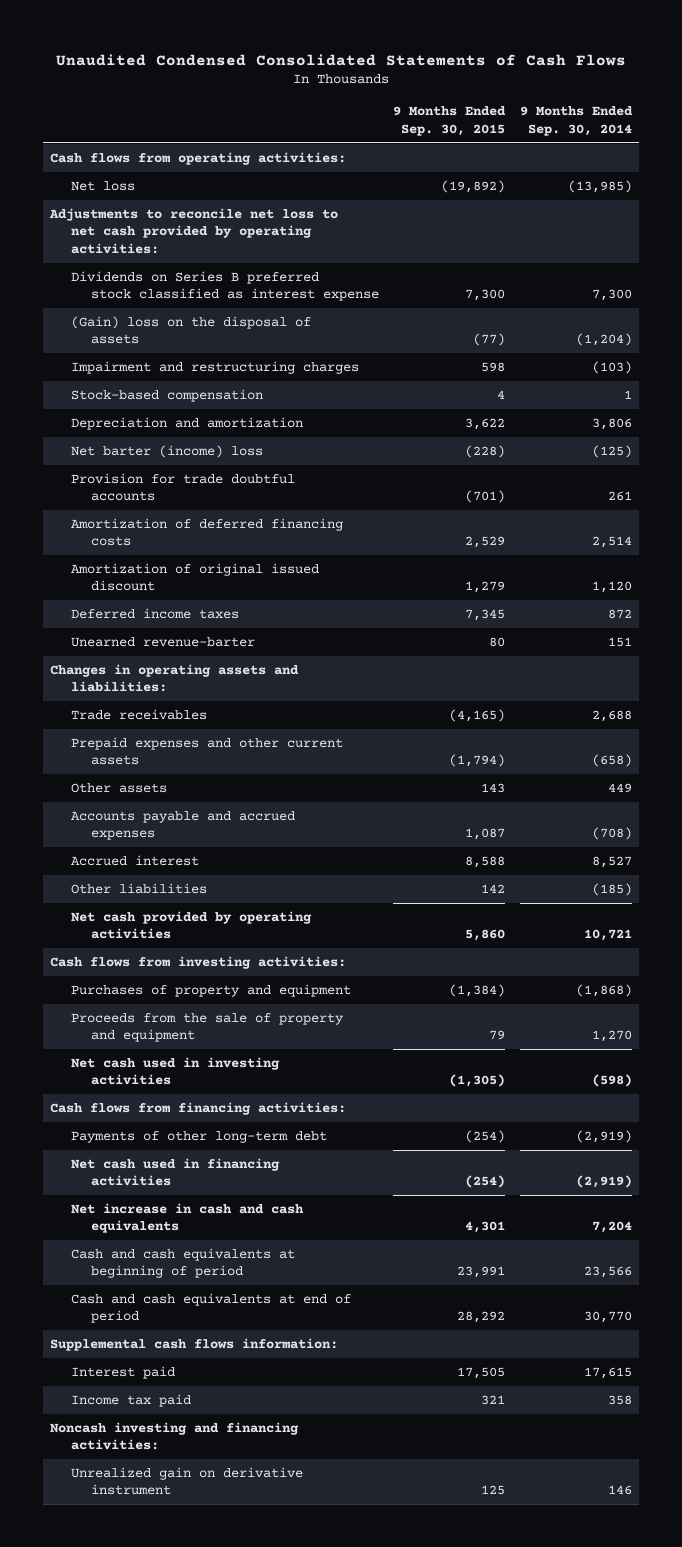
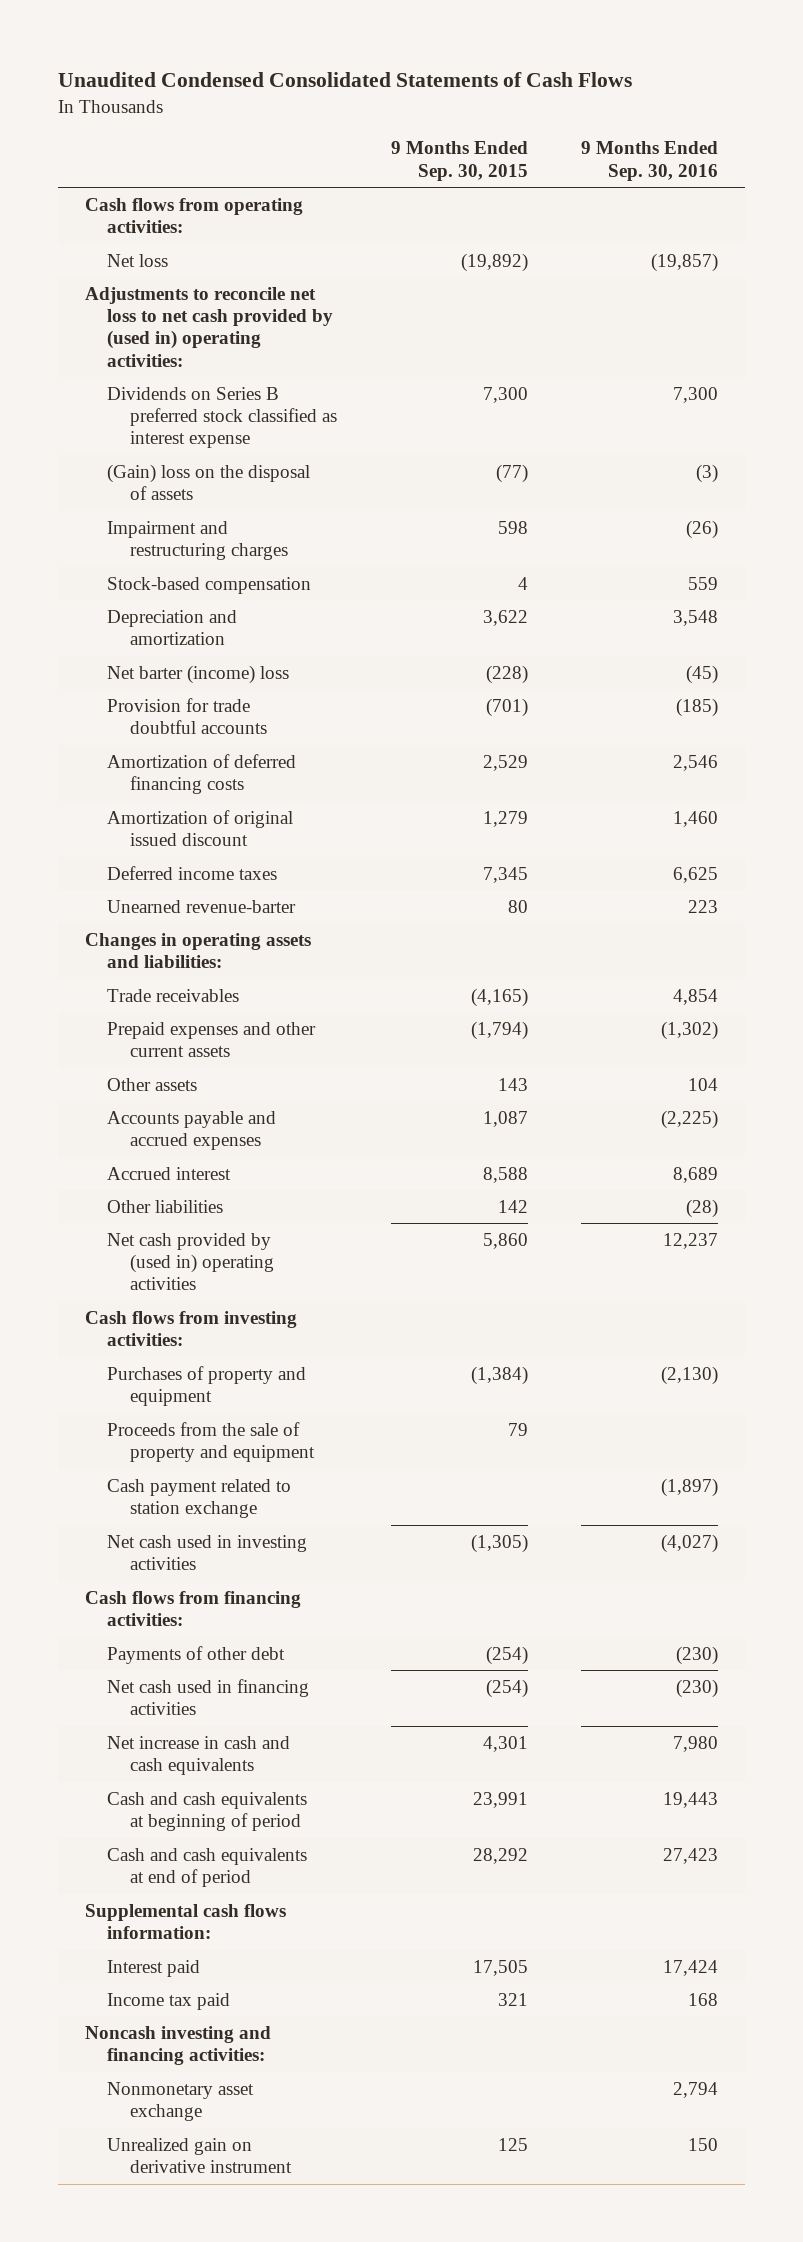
[519,106,633,136] 9 Months Ended Sep. 30, 2014 -> none
none -> [581,141,719,181] 9 Months Ended Sep. 30, 2016
[49,208,339,254] Adjustments to reconcile net loss to net cash provided by operating activities: -> [84,286,334,367] Adjustments to reconcile net loss to net cash provided by (used in) operating activities:
[70,911,312,940] Net cash provided by operating activities -> [107,1232,275,1291] Net cash provided by (used in) operating activities
none -> [107,1478,292,1519] Cash payment related to station exchange
[70,1131,327,1144] Payments of other long-term debt -> [107,1645,286,1664] Payments of other debt
none -> [107,2081,255,2122] Nonmonetary asset exchange

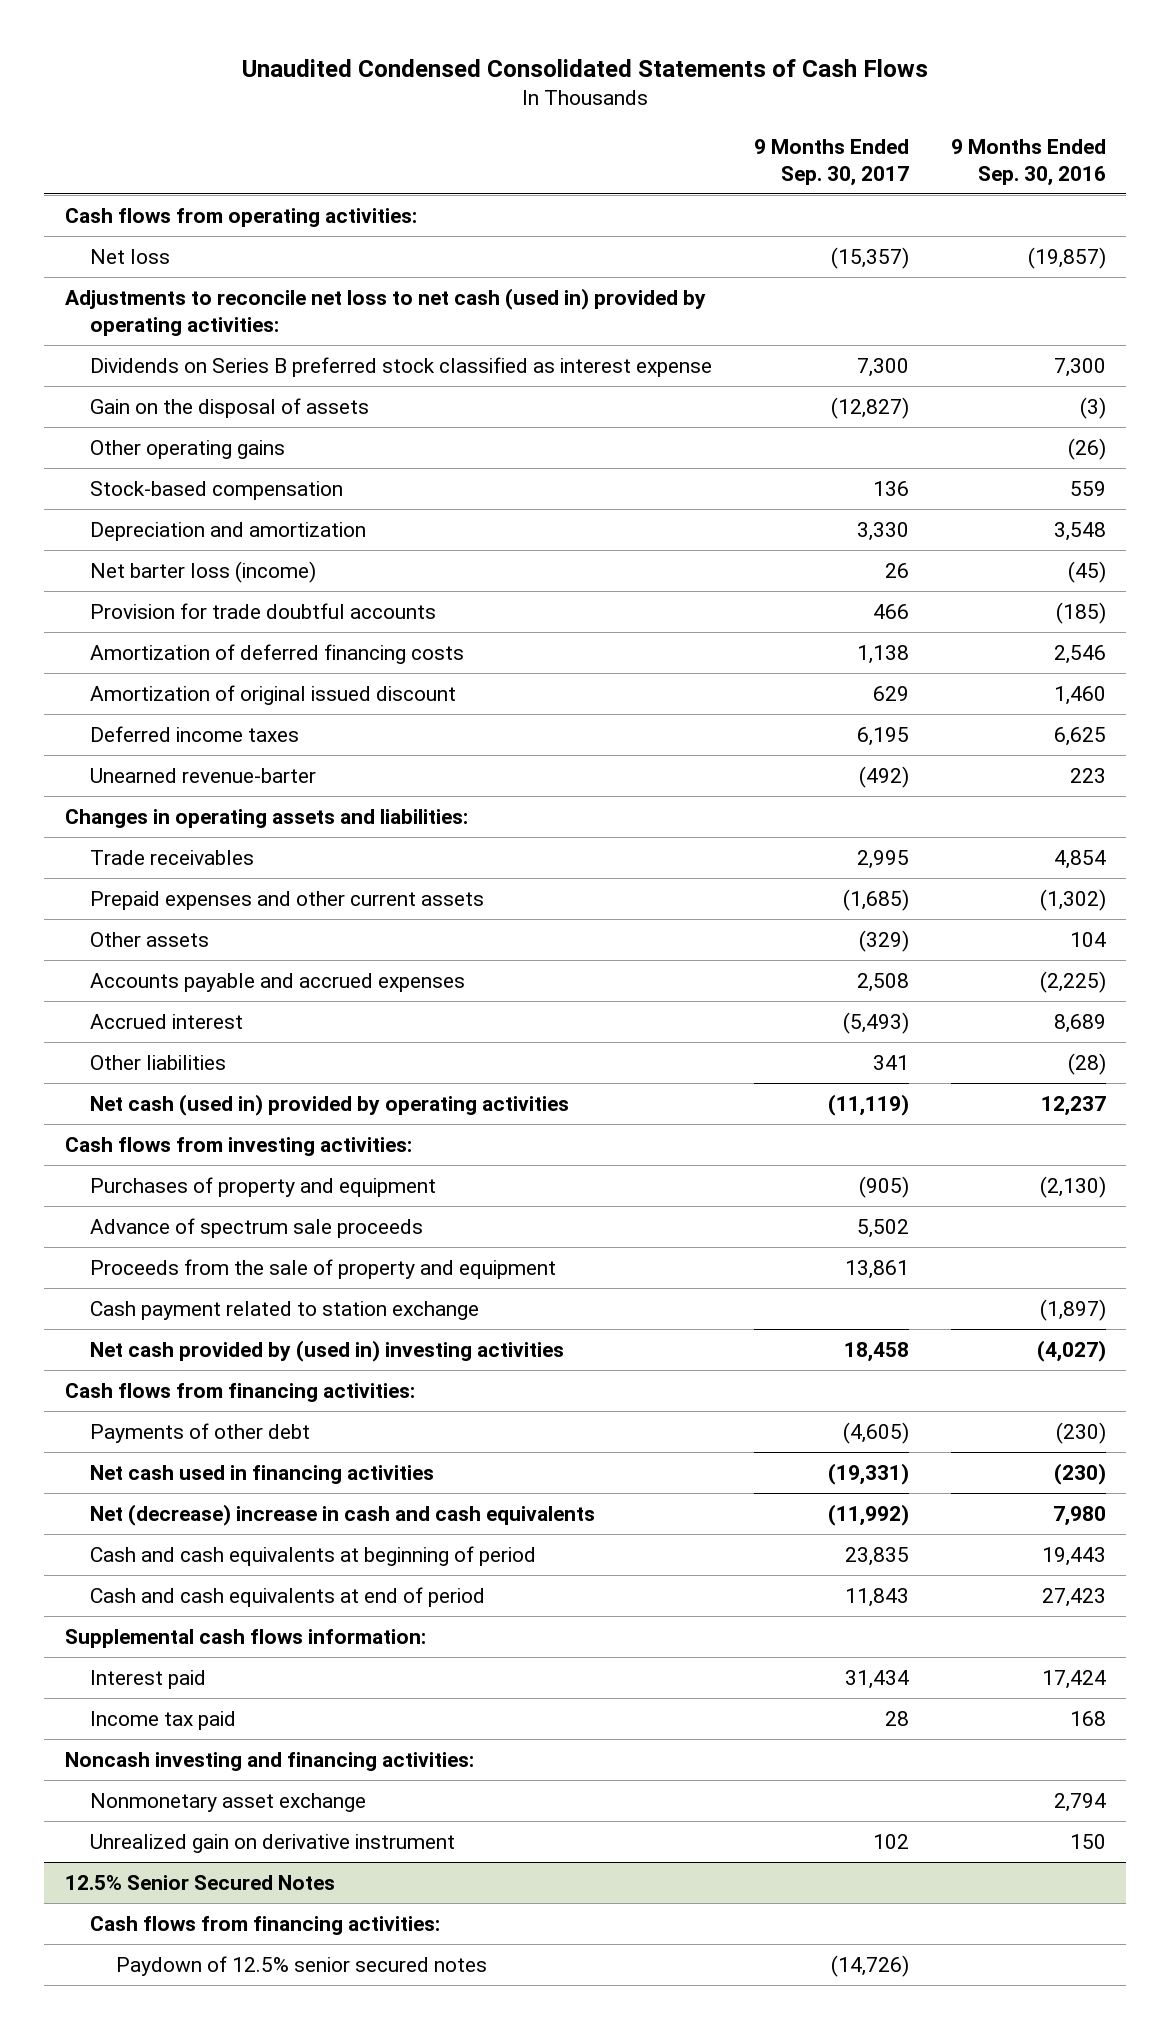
[390,141,528,181] 9 Months Ended Sep. 30, 2015 -> none
none -> [754,138,910,186] 9 Months Ended Sep. 30, 2017
[84,286,334,367] Adjustments to reconcile net loss to net cash provided by (used in) operating activities: -> [64,287,706,336] Adjustments to reconcile net loss to net cash (used in) provided by operating activities:
[107,520,289,561] Impairment and restructuring charges -> none
[107,463,311,501] (Gain) loss on the disposal of assets -> [90,397,370,418] Gain on the disposal of assets
none -> [90,439,286,459] Other operating gains
[107,664,290,684] Net barter (income) loss -> [90,560,317,583] Net barter loss (income)
[107,1232,275,1291] Net cash provided by (used in) operating activities -> [90,1093,570,1116] Net cash (used in) provided by operating activities
none -> [90,1217,424,1238] Advance of spectrum sale proceeds
[107,1534,308,1571] Net cash used in investing activities -> [90,1339,565,1362] Net cash provided by (used in) investing activities
[107,1735,291,1776] Net increase in cash and cash equivalents -> [90,1503,596,1526] Net (decrease) increase in cash and cash equivalents
none -> [64,1874,335,1890] 12.5% Senior Secured Notes
none -> [90,1915,441,1935] Cash flows from financing activities:
none -> [116,1955,488,1976] Paydown of 12.5% senior secured notes

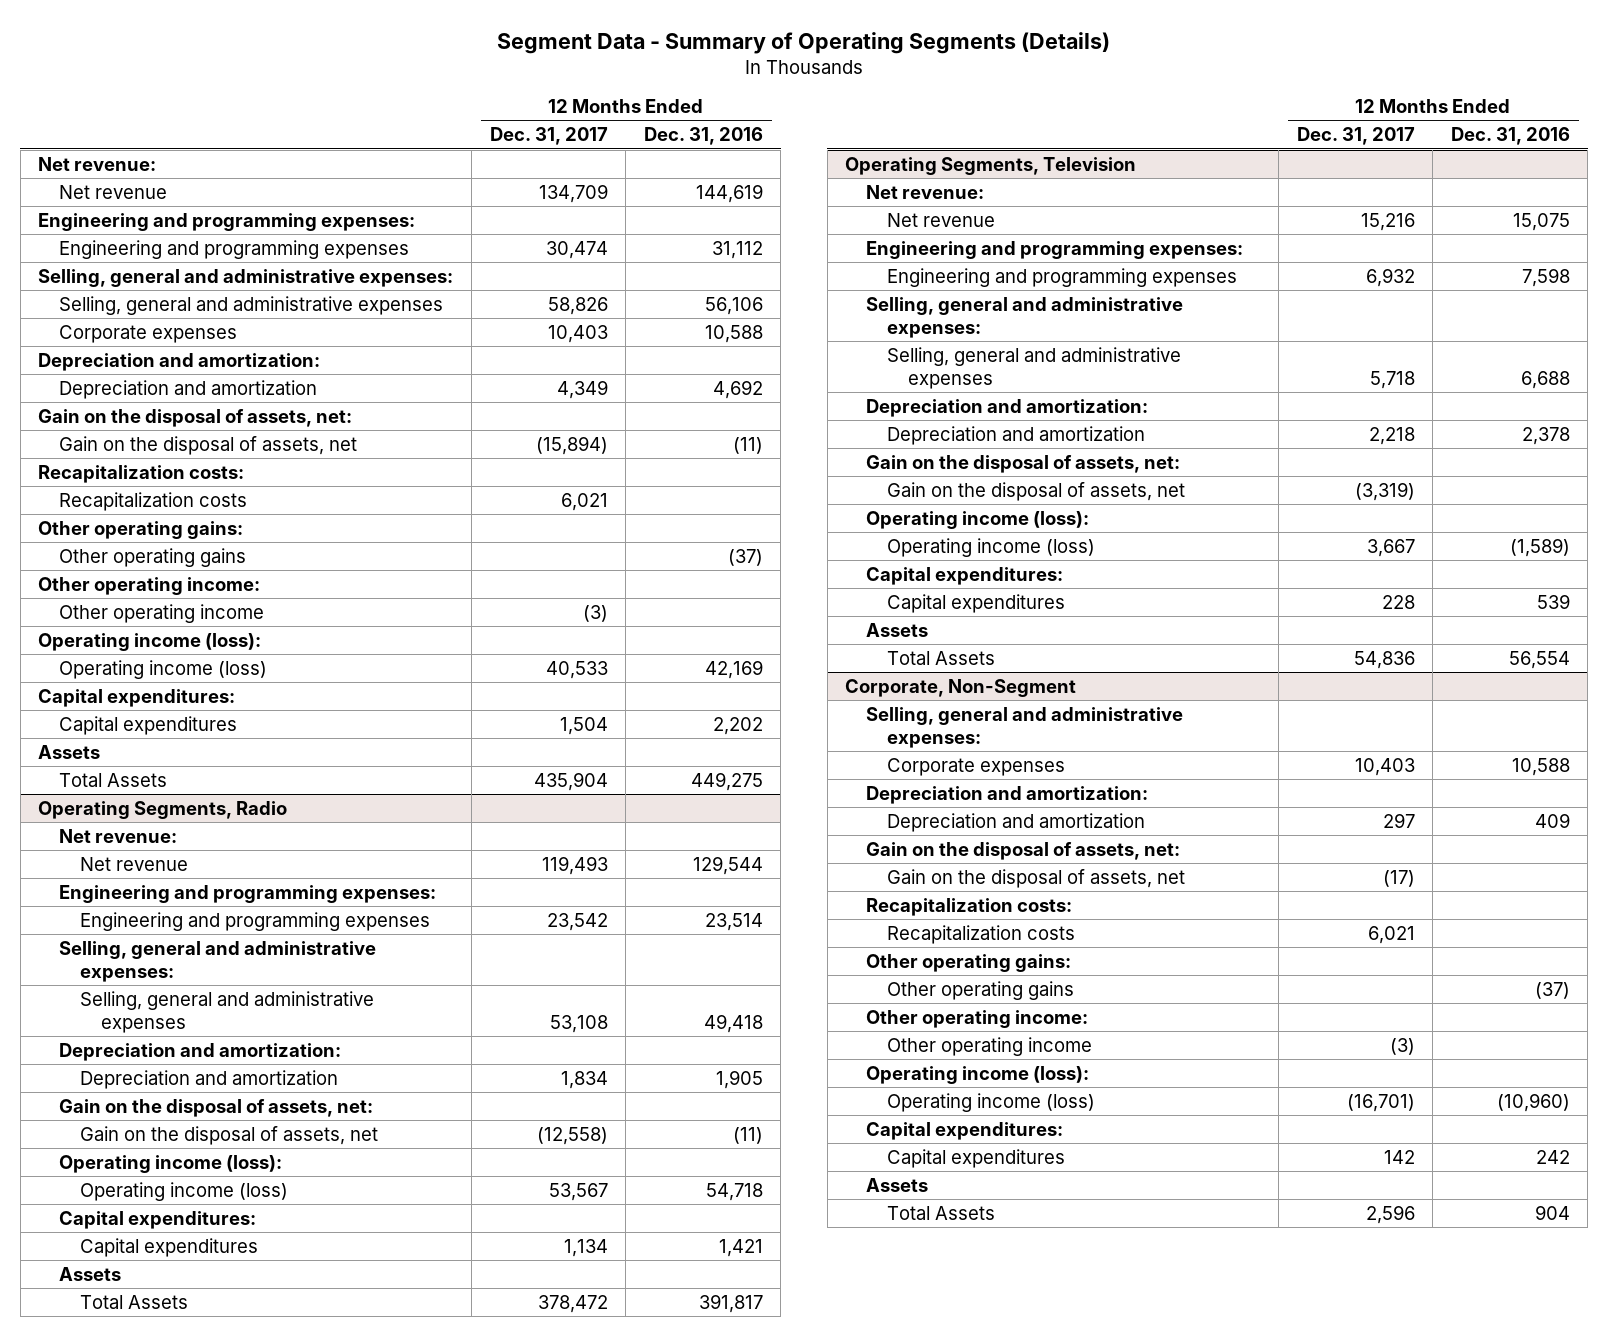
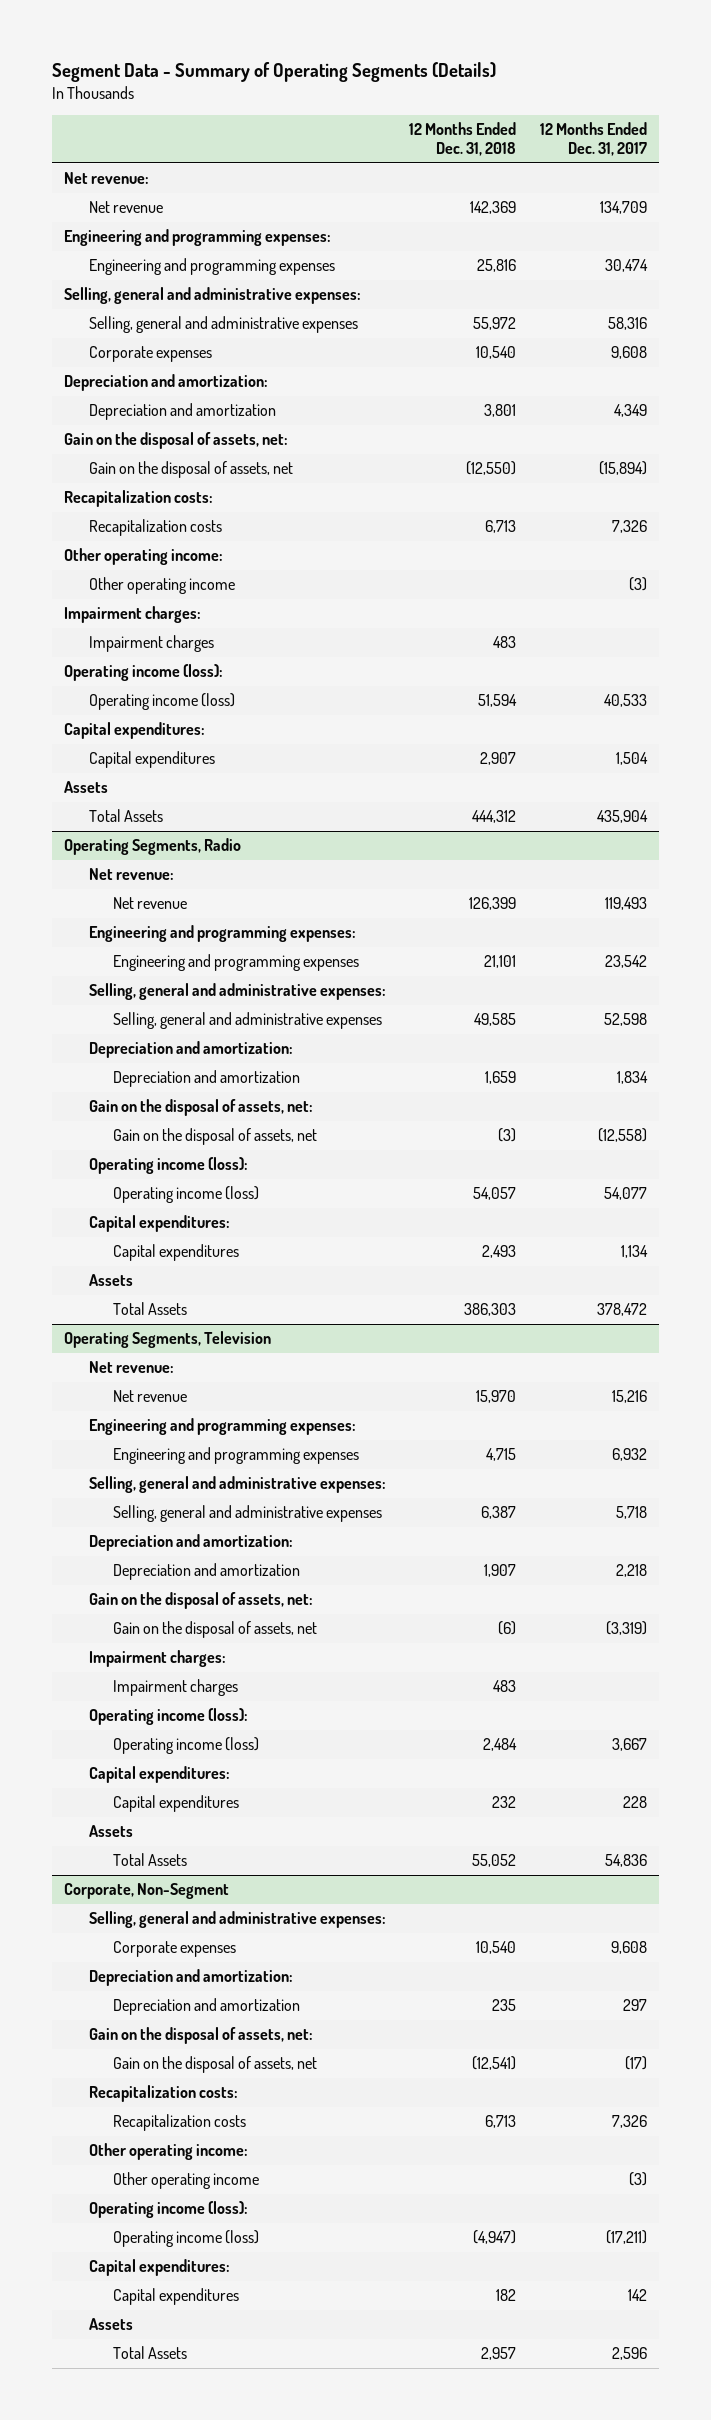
[643,127,763,146] Dec. 31, 2016 -> none
none -> [409,121,517,157] 12 Months Ended Dec. 31, 2018
[547,296,608,315] 58,826 -> [608,317,648,331] 58,316
[547,324,608,343] 10,403 -> [611,346,648,360] 9,608
[38,520,244,539] Other operating gains: -> none
[59,547,247,567] Other operating gains -> none
[560,492,608,511] 6,021 -> [612,520,648,534] 7,326
none -> [63,606,201,624] Impairment charges:
none -> [88,635,214,653] Impairment charges
[549,1014,608,1033] 53,108 -> [604,1013,648,1027] 52,598
[548,1182,608,1201] 53,567 -> [604,1187,648,1201] 54,077
none -> [88,1650,226,1668] Impairment charges:
none -> [113,1679,239,1697] Impairment charges
[1354,757,1415,776] 10,403 -> [611,1941,648,1955] 9,608
[866,953,1072,972] Other operating gains: -> none
[886,980,1074,1000] Other operating gains -> none
[1367,925,1415,944] 6,021 -> [612,2115,648,2129] 7,326
[1346,1093,1415,1112] (16,701) -> [606,2230,648,2245] (17,211)

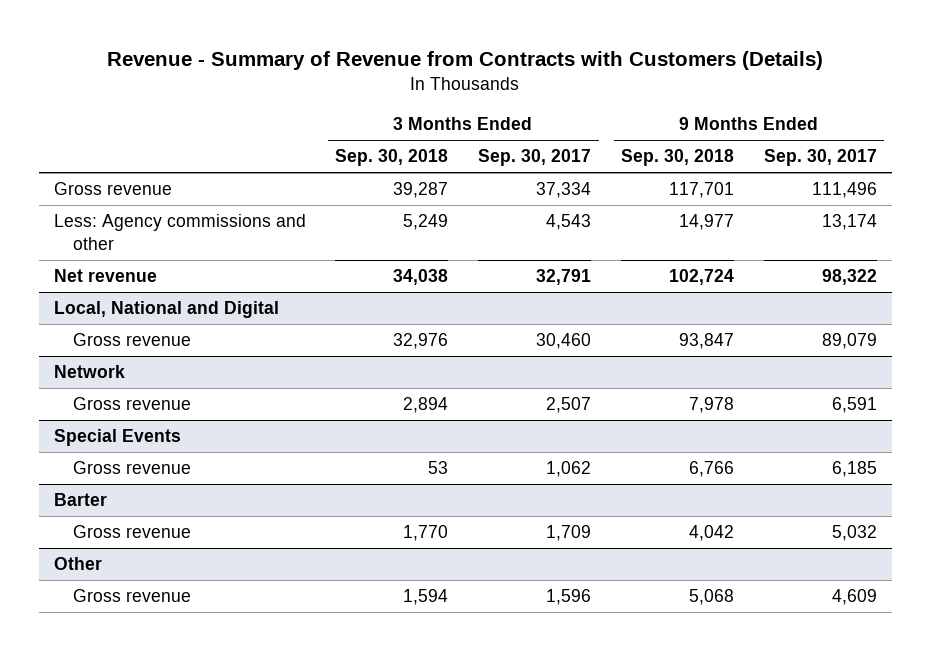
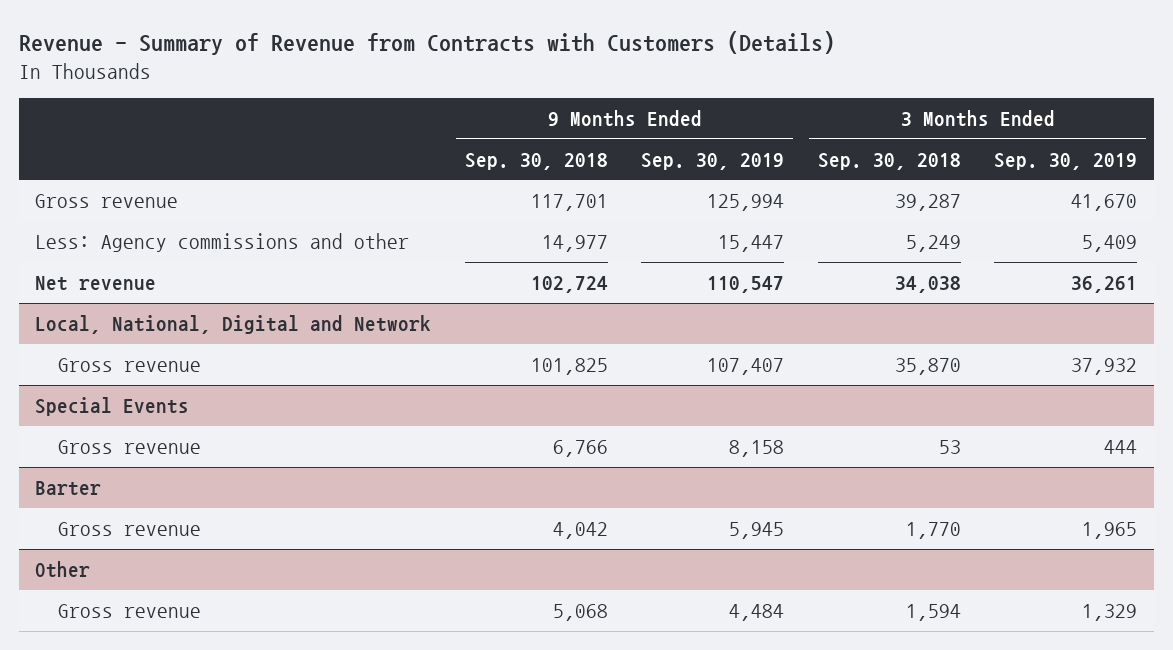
[478,149,592,167] Sep. 30, 2017 -> none
[763,149,877,167] Sep. 30, 2017 -> none
none -> [641,152,785,170] Sep. 30, 2019
none -> [994,152,1138,170] Sep. 30, 2019
[53,365,125,379] Network -> none
[72,397,191,411] Gross revenue -> none
[53,301,279,319] Local, National and Digital -> [35,314,432,334] Local, National, Digital and Network
[393,333,449,350] 32,976 -> [894,357,961,375] 35,870
[679,333,735,350] 93,847 -> [530,357,608,375] 101,825

